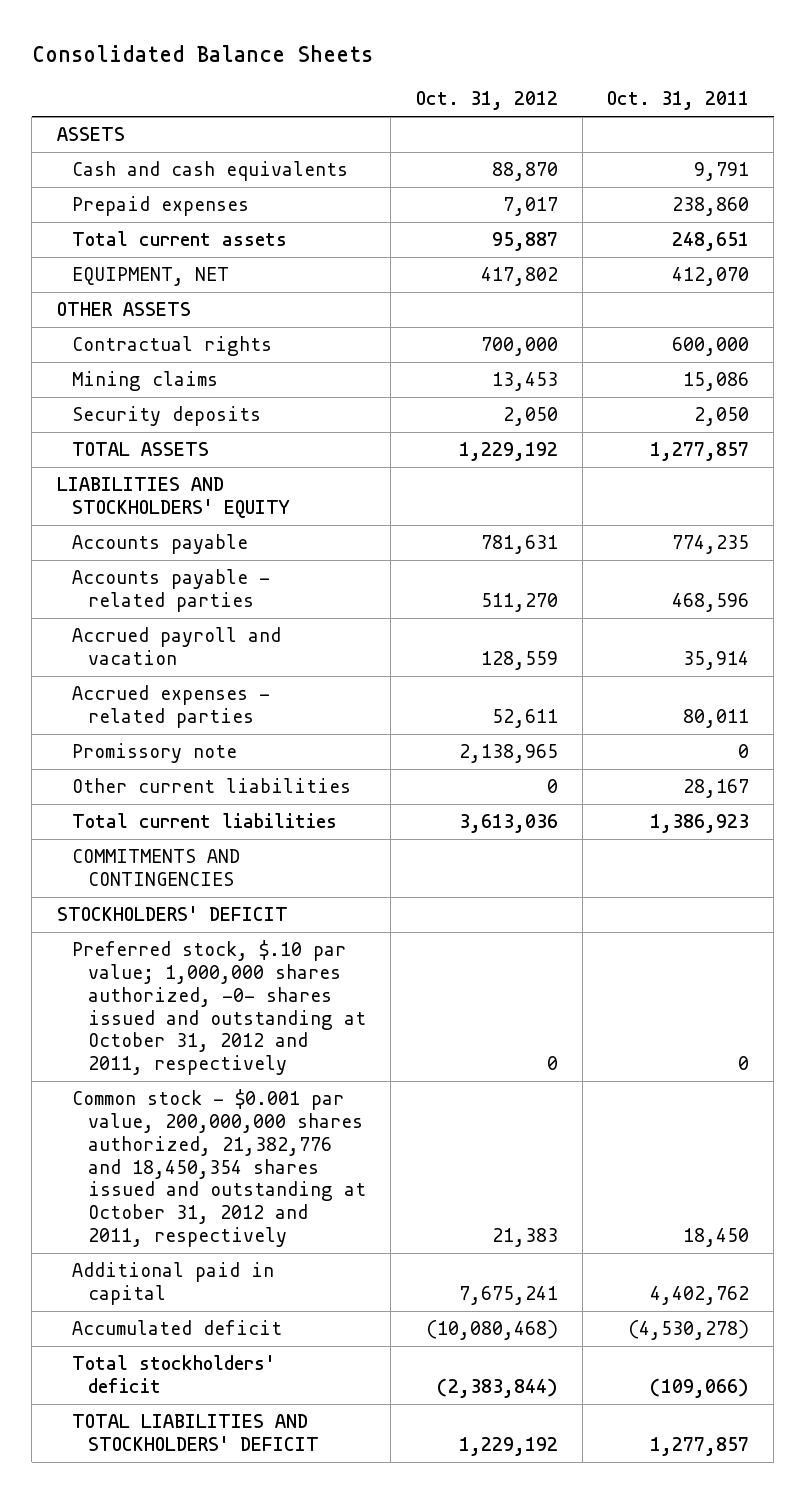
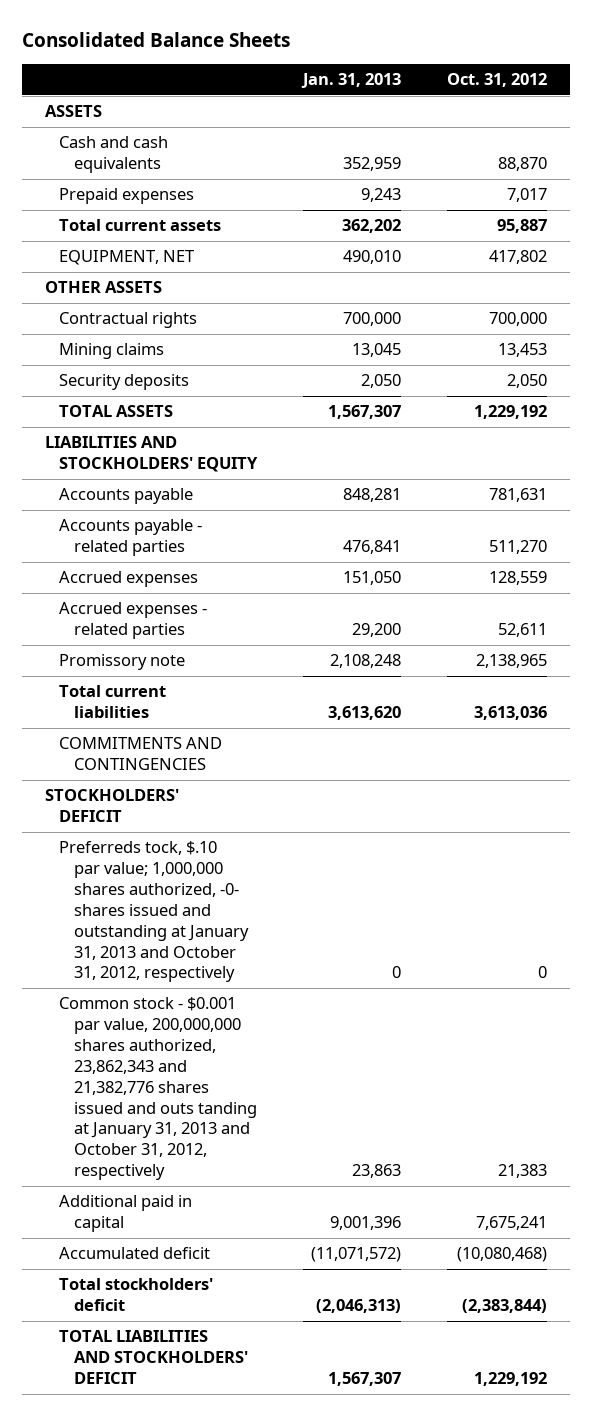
[607,91,750,111] Oct. 31, 2011 -> none
none -> [301,73,402,89] Jan. 31, 2013
[72,627,282,666] Accrued payroll and vacation -> [59,571,199,588] Accrued expenses
[72,778,352,794] Other current liabilities -> none
[72,940,367,1076] Preferred stock, $.10 par value; 1,000,000 shares authorized, -0- shares issued and outstanding at October 31, 2012 and 2011, respectively -> [59,841,249,983] Preferreds tock, $.10 par value; 1,000,000 shares authorized, -0- shares issued and outstanding at January 31, 2013 and October 31, 2012, respectively
[72,1089,367,1247] Common stock - $0.001 par value, 200,000,000 shares authorized, 21,382,776 and 18,450,354 shares issued and outstanding at October 31, 2012 and 2011, respectively -> [59,997,257,1181] Common stock - $0.001 par value, 200,000,000 shares authorized, 23,862,343 and 21,382,776 shares issued and outs tanding at January 31, 2013 and October 31, 2012, respectively

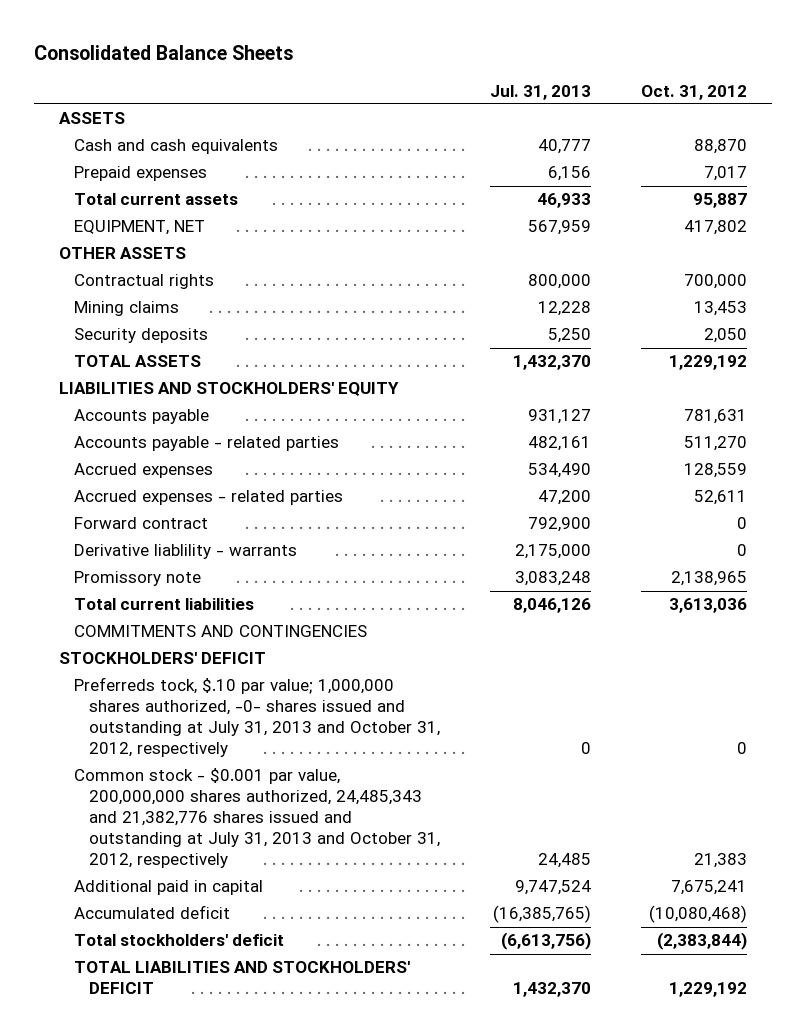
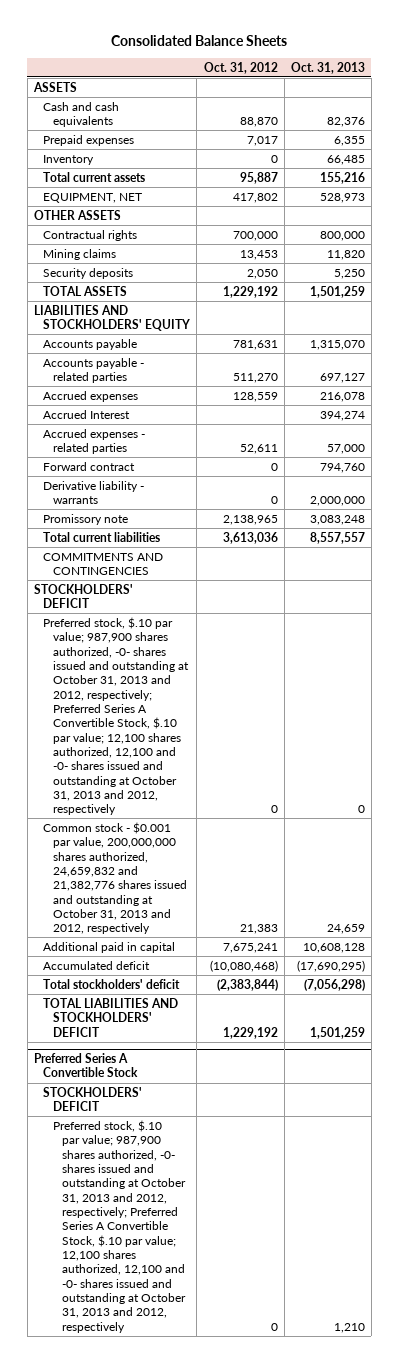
[490,84,592,100] Jul. 31, 2013 -> none
none -> [290,61,365,74] Oct. 31, 2013
none -> [43,154,95,165] Inventory
none -> [43,409,131,419] Accrued Interest
[74,544,298,560] Derivative liablility - warrants -> [43,480,145,505] Derivative liability - warrants
[74,677,441,758] Preferreds tock, $.10 par value; 1,000,000 shares authorized, -0- shares issued and outstanding at July 31, 2013 and October 31, 2012, respectively -> [43,616,189,816] Preferred stock, $.10 par value; 987,900 shares authorized, -0- shares issued and outstanding at October 31, 2013 and 2012, respectively; Preferred Series A Convertible Stock, $.10 par value; 12,100 shares authorized, 12,100 and -0- shares issued and outstanding at October 31, 2013 and 2012, respectively
[74,768,441,869] Common stock - $0.001 par value, 200,000,000 shares authorized, 24,485,343 and 21,382,776 shares issued and outstanding at July 31, 2013 and October 31, 2012, respectively -> [43,821,187,935] Common stock - $0.001 par value, 200,000,000 shares authorized, 24,659,832 and 21,382,776 shares issued and outstanding at October 31, 2013 and 2012, respectively
none -> [33,1053,139,1078] Preferred Series A Convertible Stock
none -> [43,1086,143,1112] STOCKHOLDERS' DEFICIT
none -> [52,1119,187,1333] Preferred stock, $.10 par value; 987,900 shares authorized, -0- shares issued and outstanding at October 31, 2013 and 2012, respectively; Preferred Series A Convertible Stock, $.10 par value; 12,100 shares authorized, 12,100 and -0- shares issued and outstanding at October 31, 2013 and 2012, respectively

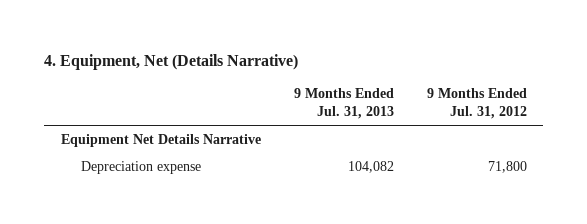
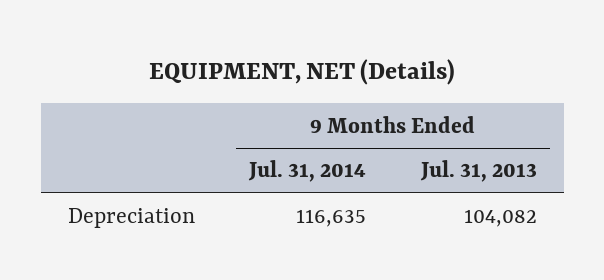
[44,53,299,70] 4. Equipment, Net (Details Narrative) -> [149,58,456,85] EQUIPMENT, NET (Details)
[426,88,527,120] 9 Months Ended Jul. 31, 2012 -> none
none -> [248,160,367,183] Jul. 31, 2014
[60,134,261,148] Equipment Net Details Narrative -> none
[81,161,202,175] Depreciation expense -> [67,208,195,229] Depreciation

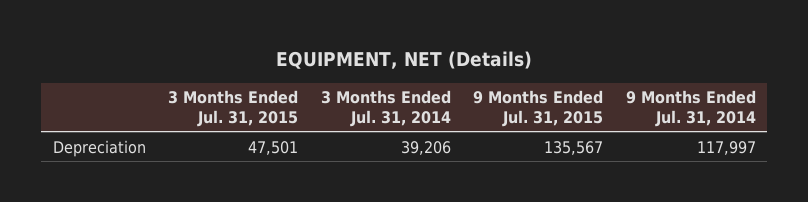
[419,160,537,183] Jul. 31, 2013 -> none
none -> [168,90,299,127] 3 Months Ended Jul. 31, 2015
none -> [320,90,451,127] 3 Months Ended Jul. 31, 2014
none -> [473,90,604,127] 9 Months Ended Jul. 31, 2015
[296,209,367,228] 116,635 -> [696,140,756,155] 117,997

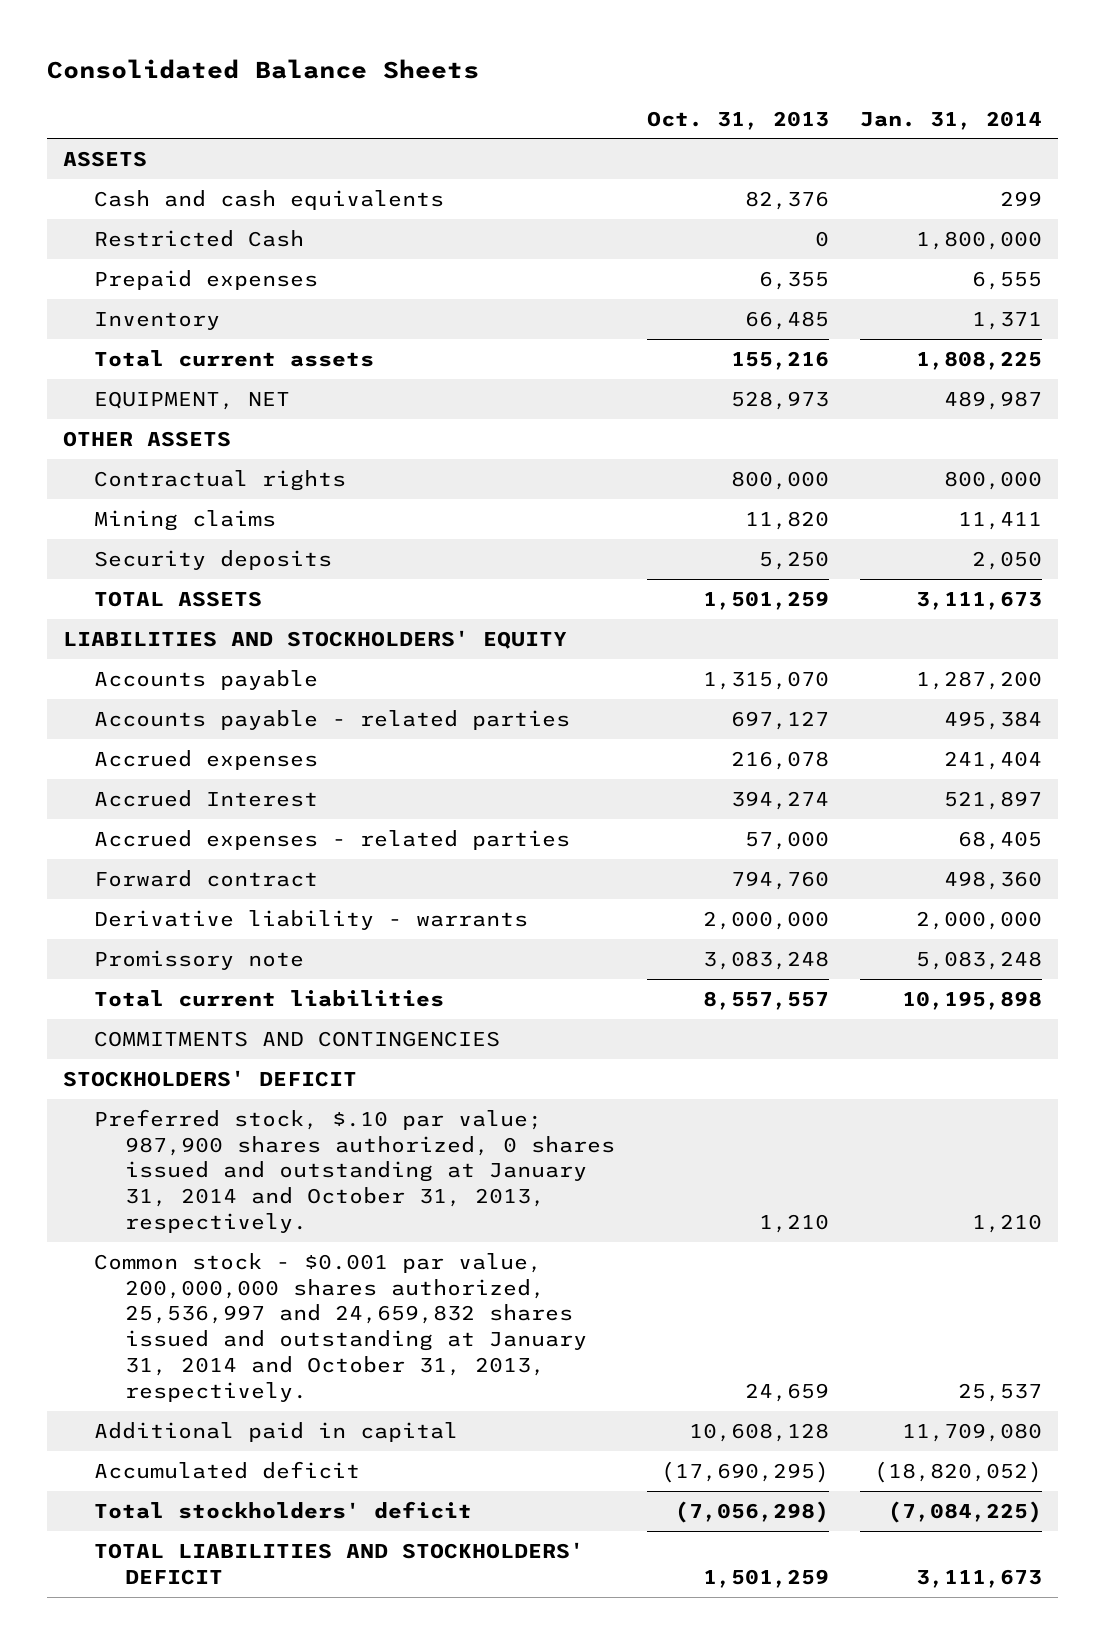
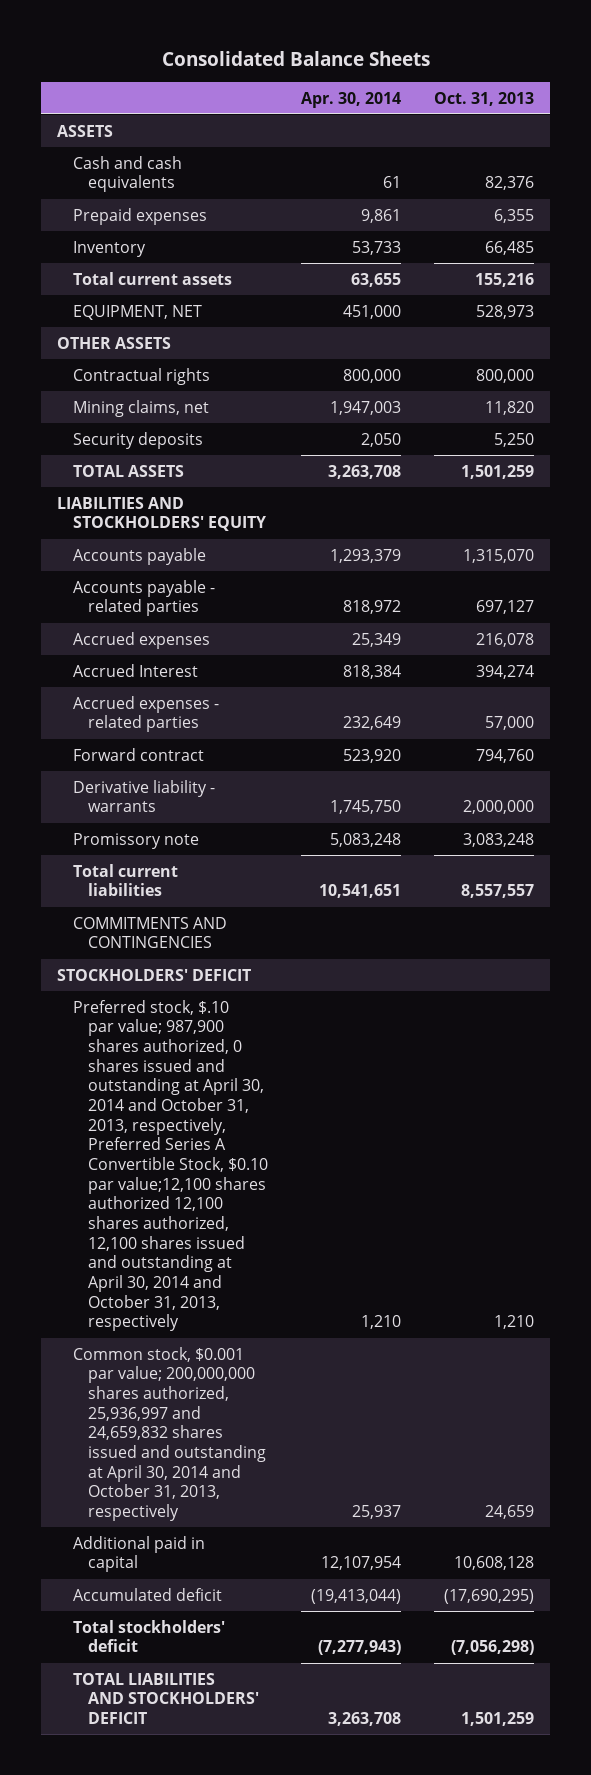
[860,110,1043,130] Jan. 31, 2014 -> none
none -> [301,91,402,108] Apr. 30, 2014
[94,230,305,248] Restricted Cash -> none
[94,510,277,532] Mining claims -> [72,399,209,417] Mining claims, net
[94,1109,616,1233] Preferred stock, $.10 par value; 987,900 shares authorized, 0 shares issued and outstanding at January 31, 2014 and October 31, 2013, respectively. -> [72,999,269,1332] Preferred stock, $.10 par value; 987,900 shares authorized, 0 shares issued and outstanding at April 30, 2014 and October 31, 2013, respectively, Preferred Series A Convertible Stock, $0.10 par value;12,100 shares authorized 12,100 shares authorized, 12,100 shares issued and outstanding at April 30, 2014 and October 31, 2013, respectively
[94,1253,588,1402] Common stock - $0.001 par value, 200,000,000 shares authorized, 25,536,997 and 24,659,832 shares issued and outstanding at January 31, 2014 and October 31, 2013, respectively. -> [72,1346,267,1522] Common stock, $0.001 par value; 200,000,000 shares authorized, 25,936,997 and 24,659,832 shares issued and outstanding at April 30, 2014 and October 31, 2013, respectively

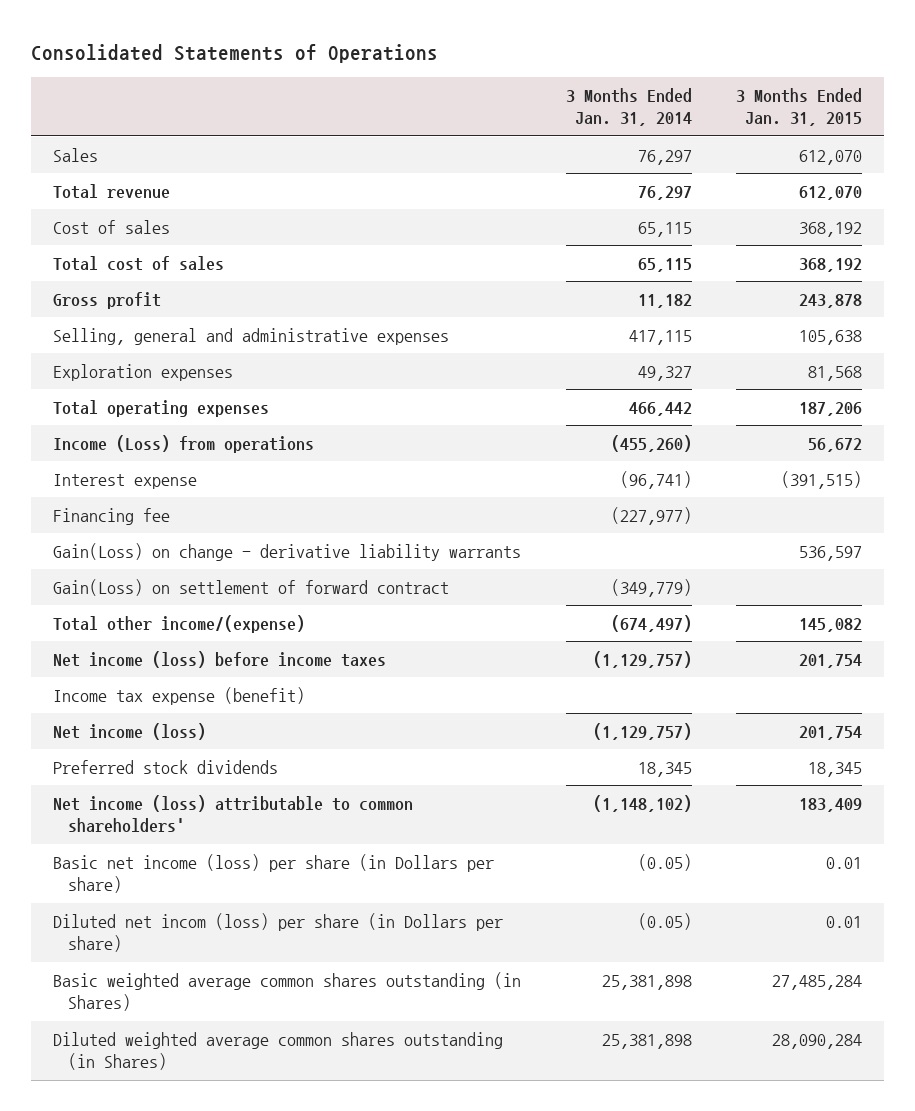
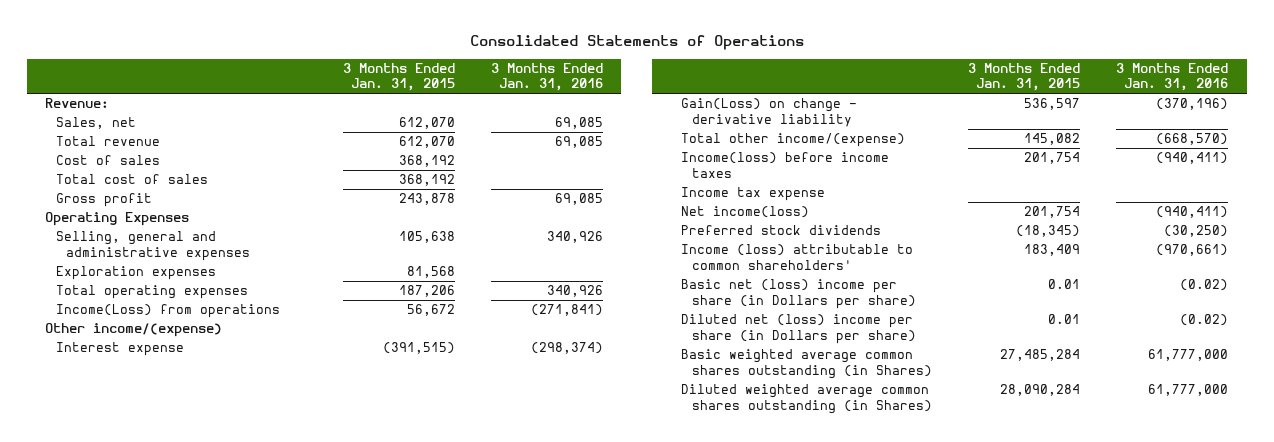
[565,87,692,127] 3 Months Ended Jan. 31, 2014 -> none
none -> [491,62,604,92] 3 Months Ended Jan. 31, 2016
none -> [45,98,110,109] Revenue:
[53,147,99,162] Sales -> [55,117,136,130] Sales, net
none -> [45,212,190,227] Operating Expenses
[53,434,315,453] Income (Loss) from operations -> [55,304,280,319] Income(Loss) from operations
none -> [45,323,223,338] Other income/(expense)
[53,507,171,525] Financing fee -> none
[53,578,450,596] Gain(Loss) on settlement of forward contract -> none
[53,542,522,561] Gain(Loss) on change - derivative liability warrants -> [681,98,858,127] Gain(Loss) on change - derivative liability
[53,650,387,668] Net income (loss) before income taxes -> [681,152,890,178] Income(loss) before income taxes
[53,686,306,705] Income tax expense (benefit) -> [681,187,826,202] Income tax expense
[53,722,207,740] Net income (loss) -> [681,206,810,219] Net income(loss)
[808,761,863,777] 18,345 -> [1015,225,1080,238] (18,345)
[53,794,414,833] Net income (loss) attributable to common shareholders' -> [681,244,914,270] Income (loss) attributable to common shareholders'
[53,853,495,894] Basic net income (loss) per share (in Dollars per share) -> [681,279,916,309] Basic net (loss) income per share (in Dollars per share)
[53,912,504,953] Diluted net incom (loss) per share (in Dollars per share) -> [681,314,916,344] Diluted net (loss) income per share (in Dollars per share)

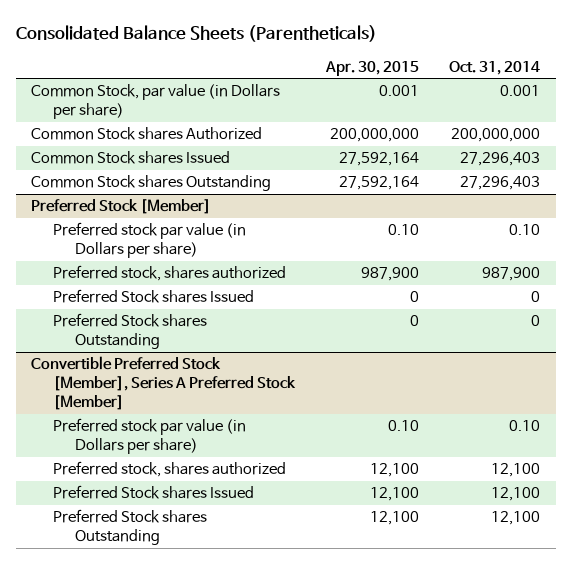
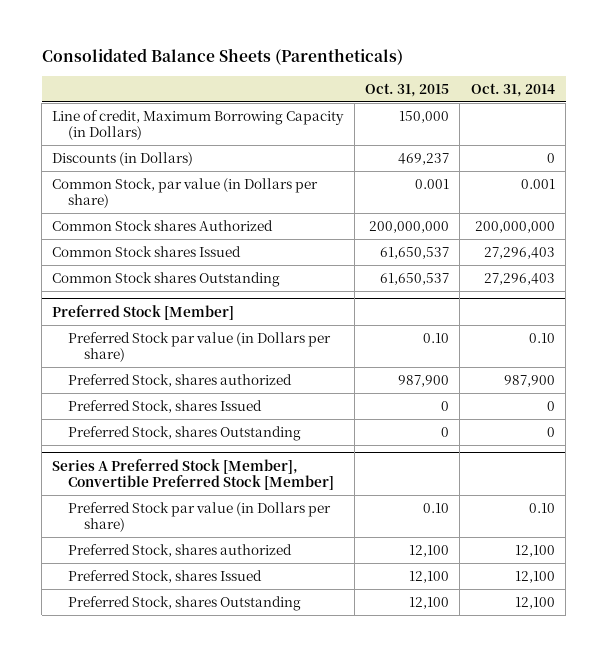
[324,60,419,76] Apr. 30, 2015 -> none
none -> [365,82,450,97] Oct. 31, 2015
none -> [52,109,345,140] Line of credit, Maximum Borrowing Capacity (in Dollars)
none -> [52,151,194,166] Discounts (in Dollars)
[53,222,247,259] Preferred stock par value (in Dollars per share) -> [68,331,332,362] Preferred Stock par value (in Dollars per share)
[53,265,287,282] Preferred stock, shares authorized -> [68,373,293,387] Preferred Stock, shares authorized
[53,289,255,304] Preferred Stock shares Issued -> [68,399,263,413] Preferred Stock, shares Issued
[53,313,208,350] Preferred Stock shares Outstanding -> [68,425,302,441] Preferred Stock, shares Outstanding
[31,356,297,411] Convertible Preferred Stock [Member], Series A Preferred Stock [Member] -> [52,458,335,490] Series A Preferred Stock [Member], Convertible Preferred Stock [Member]
[53,418,247,455] Preferred stock par value (in Dollars per share) -> [68,501,332,532] Preferred Stock par value (in Dollars per share)
[53,461,287,478] Preferred stock, shares authorized -> [68,543,293,557] Preferred Stock, shares authorized
[53,485,255,500] Preferred Stock shares Issued -> [68,569,263,583] Preferred Stock, shares Issued
[53,509,208,546] Preferred Stock shares Outstanding -> [68,595,302,611] Preferred Stock, shares Outstanding

